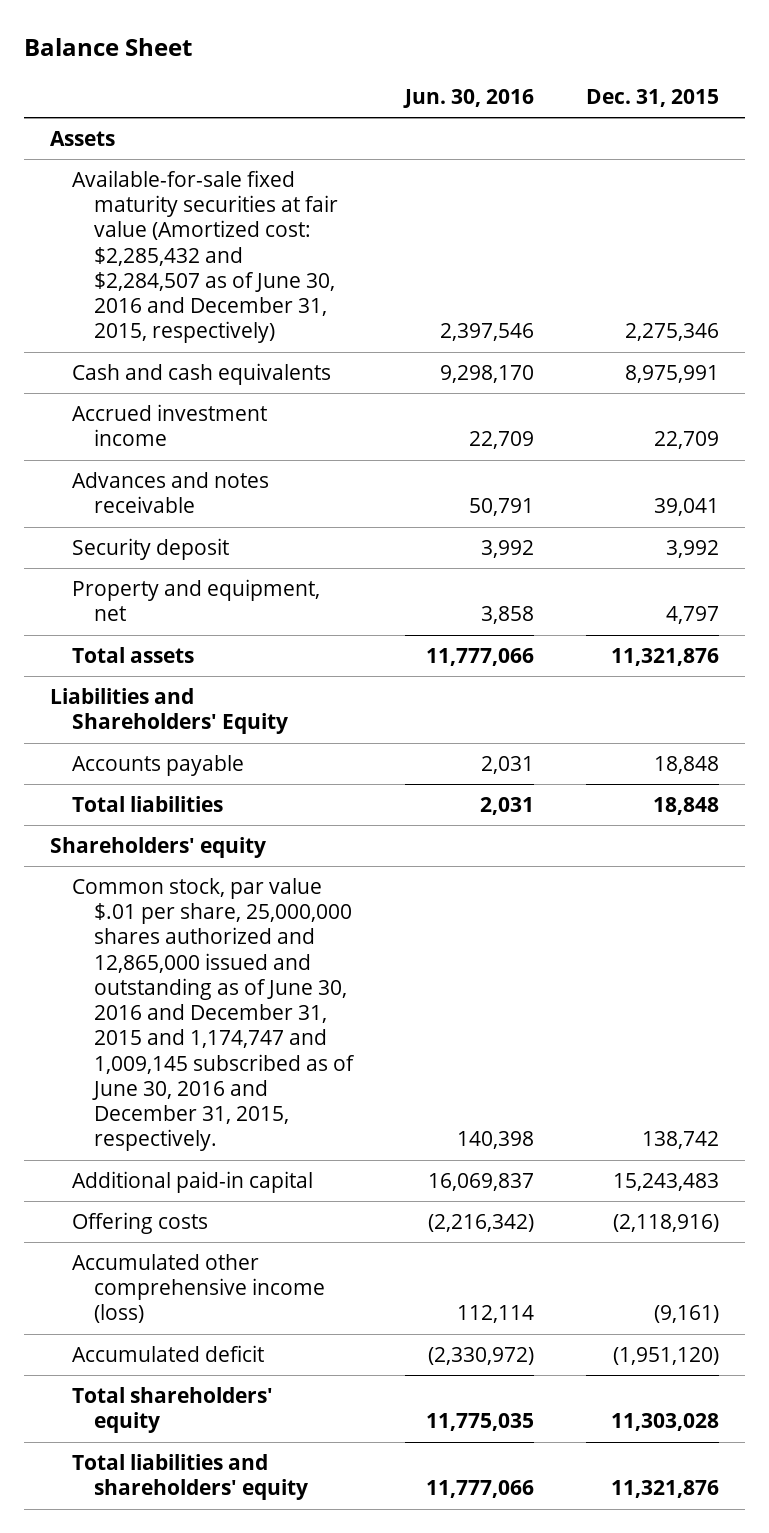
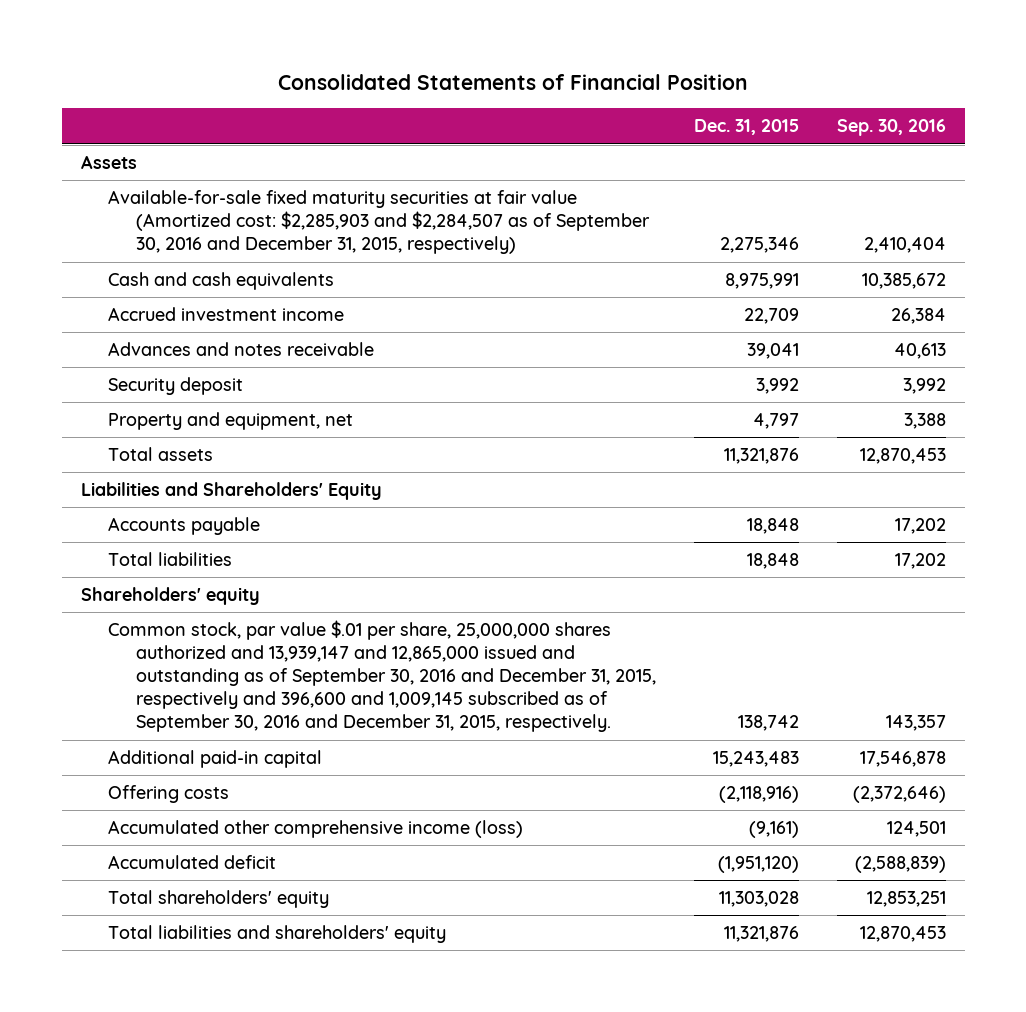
[24,37,193,56] Balance Sheet -> [278,74,749,91] Consolidated Statements of Financial Position
[402,88,534,108] Jun. 30, 2016 -> none
none -> [836,119,946,137] Sep. 30, 2016
[72,169,339,344] Available-for-sale fixed maturity securities at fair value (Amortized cost: $2,285,432 and $2,284,507 as of June 30, 2016 and December 31, 2015, respectively) -> [108,190,650,255] Available-for-sale fixed maturity securities at fair value (Amortized cost: $2,285,903 and $2,284,507 as of September 30, 2016 and December 31, 2015, respectively)
[72,877,356,1152] Common stock, par value $.01 per share, 25,000,000 shares authorized and 12,865,000 issued and outstanding as of June 30, 2016 and December 31, 2015 and 1,174,747 and 1,009,145 subscribed as of June 30, 2016 and December 31, 2015, respectively. -> [108,620,656,733] Common stock, par value $.01 per share, 25,000,000 shares authorized and 13,939,147 and 12,865,000 issued and outstanding as of September 30, 2016 and December 31, 2015, respectively and 396,600 and 1,009,145 subscribed as of September 30, 2016 and December 31, 2015, respectively.

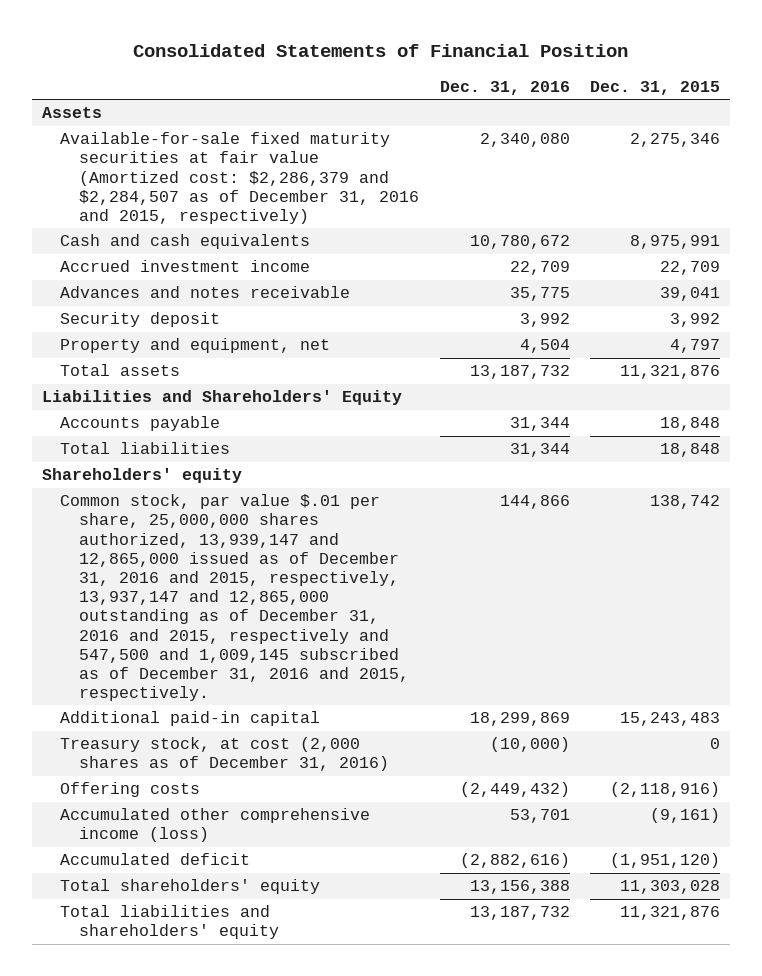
[836,119,946,137] Sep. 30, 2016 -> none
none -> [439,80,570,95] Dec. 31, 2016
[108,190,650,255] Available-for-sale fixed maturity securities at fair value (Amortized cost: $2,285,903 and $2,284,507 as of September 30, 2016 and December 31, 2015, respectively) -> [60,132,420,224] Available-for-sale fixed maturity securities at fair value (Amortized cost: $2,286,379 and $2,284,507 as of December 31, 2016 and 2015, respectively)
[108,620,656,733] Common stock, par value $.01 per share, 25,000,000 shares authorized and 13,939,147 and 12,865,000 issued and outstanding as of September 30, 2016 and December 31, 2015, respectively and 396,600 and 1,009,145 subscribed as of September 30, 2016 and December 31, 2015, respectively. -> [60,494,410,702] Common stock, par value $.01 per share, 25,000,000 shares authorized, 13,939,147 and 12,865,000 issued as of December 31, 2016 and 2015, respectively, 13,937,147 and 12,865,000 outstanding as of December 31, 2016 and 2015, respectively and 547,500 and 1,009,145 subscribed as of December 31, 2016 and 2015, respectively.
none -> [60,737,390,772] Treasury stock, at cost (2,000 shares as of December 31, 2016)

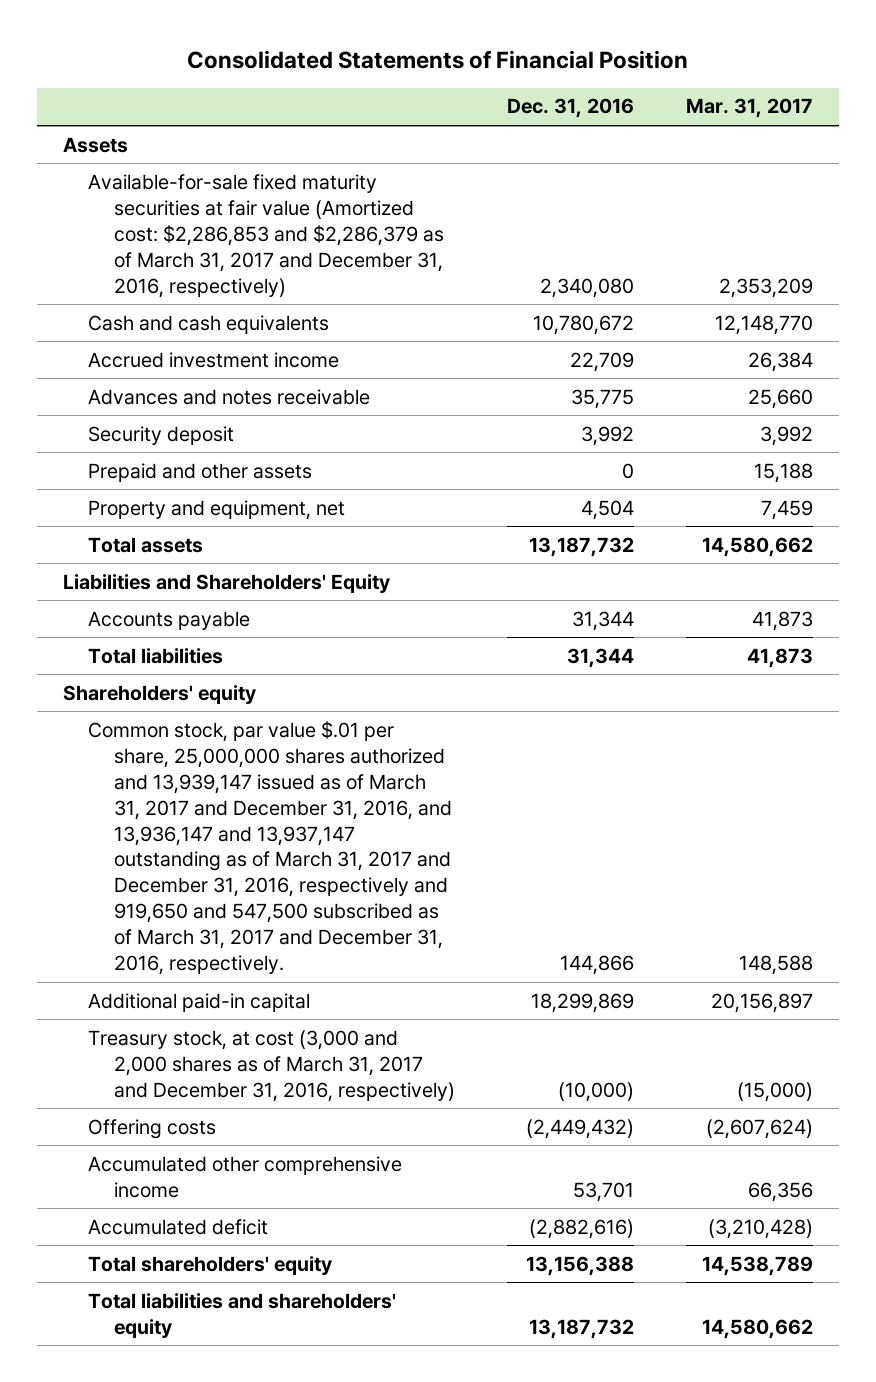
[589,80,720,95] Dec. 31, 2015 -> none
none -> [686,98,814,119] Mar. 31, 2017
[60,132,420,224] Available-for-sale fixed maturity securities at fair value (Amortized cost: $2,286,379 and $2,284,507 as of December 31, 2016 and 2015, respectively) -> [88,173,444,298] Available-for-sale fixed maturity securities at fair value (Amortized cost: $2,286,853 and $2,286,379 as of March 31, 2017 and December 31, 2016, respectively)
none -> [88,462,313,482] Prepaid and other assets
[60,494,410,702] Common stock, par value $.01 per share, 25,000,000 shares authorized, 13,939,147 and 12,865,000 issued as of December 31, 2016 and 2015, respectively, 13,937,147 and 12,865,000 outstanding as of December 31, 2016 and 2015, respectively and 547,500 and 1,009,145 subscribed as of December 31, 2016 and 2015, respectively. -> [88,720,452,976] Common stock, par value $.01 per share, 25,000,000 shares authorized and 13,939,147 issued as of March 31, 2017 and December 31, 2016, and 13,936,147 and 13,937,147 outstanding as of March 31, 2017 and December 31, 2016, respectively and 919,650 and 547,500 subscribed as of March 31, 2017 and December 31, 2016, respectively.
[60,737,390,772] Treasury stock, at cost (2,000 shares as of December 31, 2016) -> [88,1029,455,1102] Treasury stock, at cost (3,000 and 2,000 shares as of March 31, 2017 and December 31, 2016, respectively)
[60,808,371,843] Accumulated other comprehensive income (loss) -> [88,1155,403,1198] Accumulated other comprehensive income

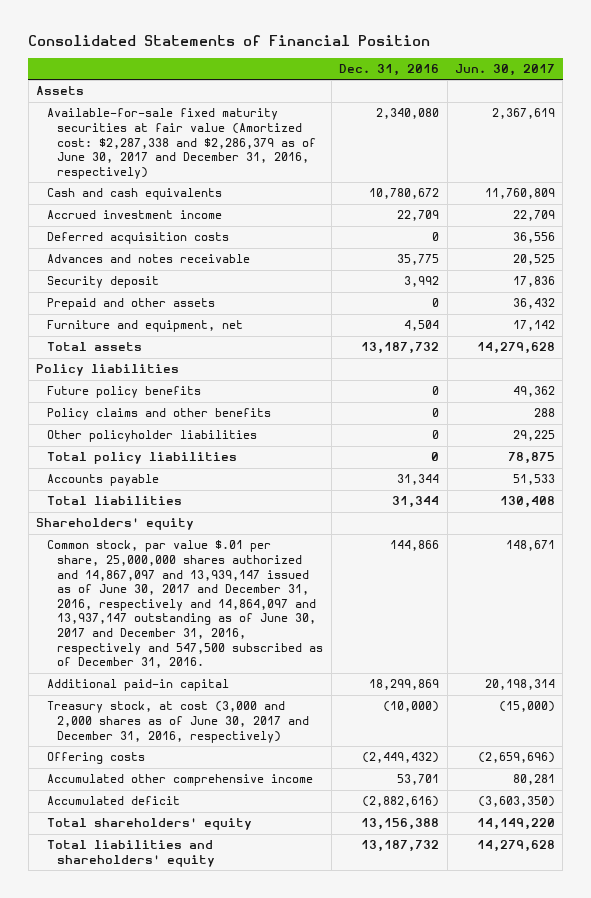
[686,98,814,119] Mar. 31, 2017 -> none
none -> [454,63,555,76] Jun. 30, 2017
[88,173,444,298] Available-for-sale fixed maturity securities at fair value (Amortized cost: $2,286,853 and $2,286,379 as of March 31, 2017 and December 31, 2016, respectively) -> [46,108,317,179] Available-for-sale fixed maturity securities at fair value (Amortized cost: $2,287,338 and $2,286,379 as of June 30, 2017 and December 31, 2016, respectively)
none -> [46,232,229,245] Deferred acquisition costs
[88,499,346,520] Property and equipment, net -> [46,320,243,333] Furniture and equipment, net
[62,573,390,593] Liabilities and Shareholders' Equity -> none
none -> [36,364,180,377] Policy liabilities
none -> [46,386,201,399] Future policy benefits
none -> [46,408,271,421] Policy claims and other benefits
none -> [46,430,257,443] Other policyholder liabilities
none -> [46,452,237,465] Total policy liabilities
[88,720,452,976] Common stock, par value $.01 per share, 25,000,000 shares authorized and 13,939,147 issued as of March 31, 2017 and December 31, 2016, and 13,936,147 and 13,937,147 outstanding as of March 31, 2017 and December 31, 2016, respectively and 919,650 and 547,500 subscribed as of March 31, 2017 and December 31, 2016, respectively. -> [46,540,324,669] Common stock, par value $.01 per share, 25,000,000 shares authorized and 14,867,097 and 13,939,147 issued as of June 30, 2017 and December 31, 2016, respectively and 14,864,097 and 13,937,147 outstanding as of June 30, 2017 and December 31, 2016, respectively and 547,500 subscribed as of December 31, 2016.
[88,1029,455,1102] Treasury stock, at cost (3,000 and 2,000 shares as of March 31, 2017 and December 31, 2016, respectively) -> [46,701,310,743] Treasury stock, at cost (3,000 and 2,000 shares as of June 30, 2017 and December 31, 2016, respectively)

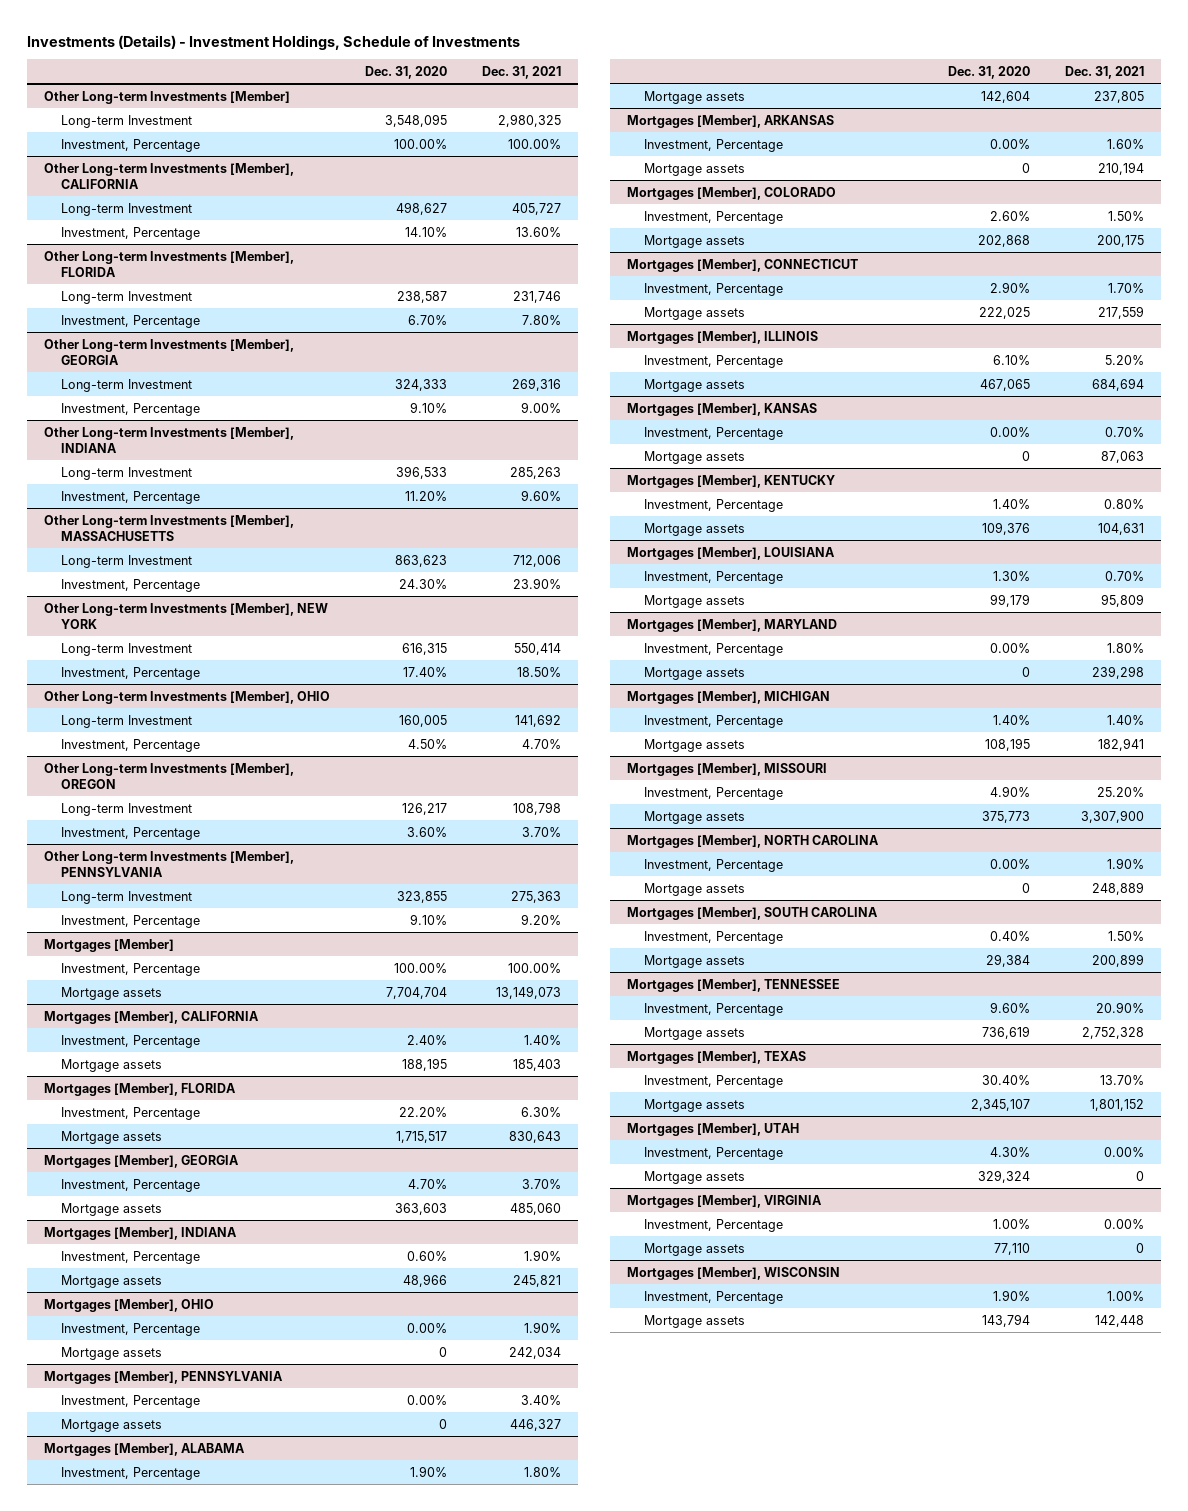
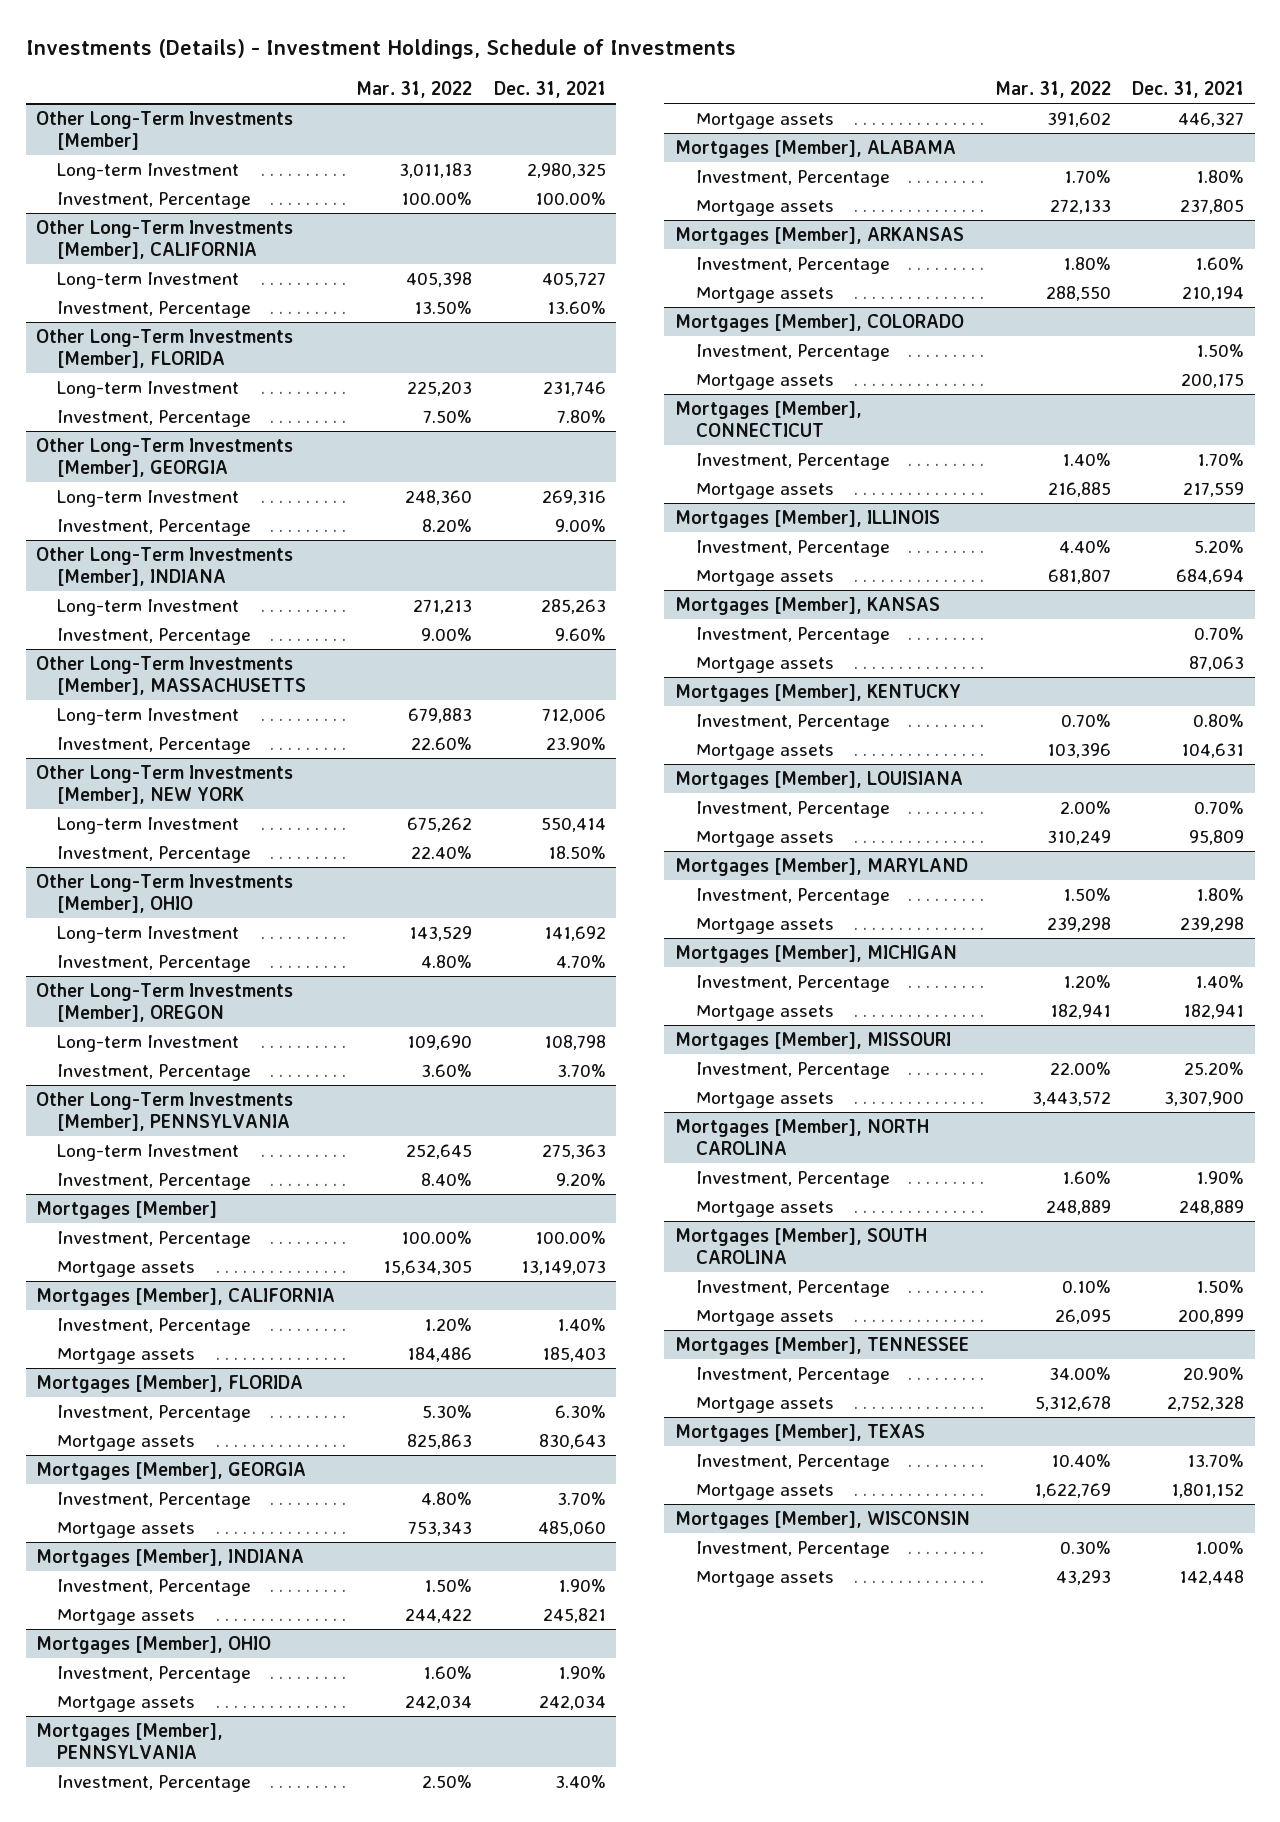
[364,65,447,79] Dec. 31, 2020 -> none
none -> [356,81,473,99] Mar. 31, 2022
[44,90,291,104] Other Long-term Investments [Member] -> [36,110,294,151] Other Long-Term Investments [Member]
[44,162,295,189] Other Long-term Investments [Member], CALIFORNIA -> [36,219,294,260] Other Long-Term Investments [Member], CALIFORNIA
[44,250,295,277] Other Long-term Investments [Member], FLORIDA -> [36,328,294,369] Other Long-Term Investments [Member], FLORIDA
[44,338,295,365] Other Long-term Investments [Member], GEORGIA -> [36,437,294,478] Other Long-Term Investments [Member], GEORGIA
[44,426,295,453] Other Long-term Investments [Member], INDIANA -> [36,546,294,587] Other Long-Term Investments [Member], INDIANA
[44,514,295,541] Other Long-term Investments [Member], MASSACHUSETTS -> [36,655,307,696] Other Long-Term Investments [Member], MASSACHUSETTS
[44,602,329,629] Other Long-term Investments [Member], NEW YORK -> [36,764,294,805] Other Long-Term Investments [Member], NEW YORK
[44,690,331,704] Other Long-term Investments [Member], OHIO -> [36,873,294,914] Other Long-Term Investments [Member], OHIO
[44,762,295,789] Other Long-term Investments [Member], OREGON -> [36,982,294,1023] Other Long-Term Investments [Member], OREGON
[44,850,295,877] Other Long-term Investments [Member], PENNSYLVANIA -> [36,1091,294,1132] Other Long-Term Investments [Member], PENNSYLVANIA
[627,1122,800,1136] Mortgages [Member], UTAH -> none
[644,1146,784,1160] Investment, Percentage -> none
[644,1170,746,1184] Mortgage assets -> none
[627,1194,823,1208] Mortgages [Member], VIRGINIA -> none
[644,1218,784,1232] Investment, Percentage -> none
[644,1242,746,1256] Mortgage assets -> none

